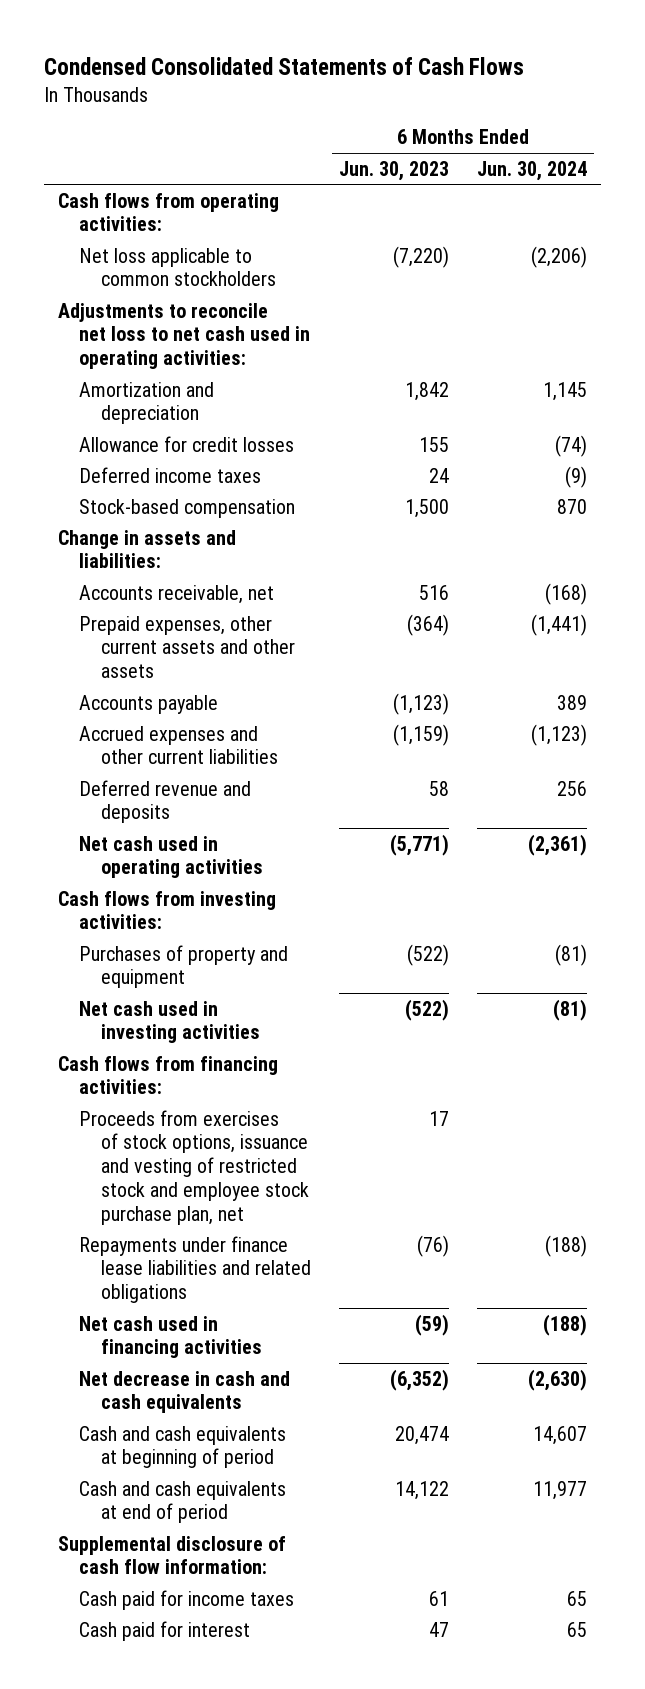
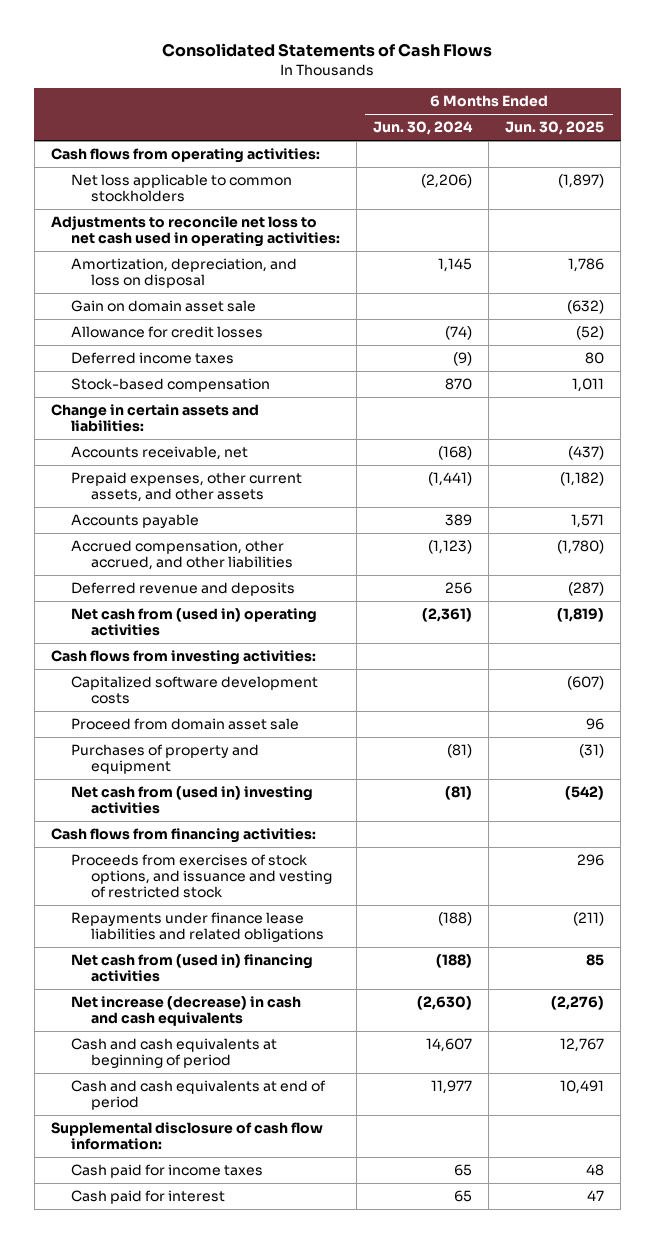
[43,56,524,75] Condensed Consolidated Statements of Cash Flows -> [162,42,493,57] Consolidated Statements of Cash Flows
[339,160,450,181] Jun. 30, 2023 -> none
none -> [505,121,605,136] Jun. 30, 2025
[79,381,215,425] Amortization and depreciation -> [71,258,298,289] Amortization, depreciation, and loss on disposal
none -> [71,300,257,313] Gain on domain asset sale
[57,529,236,569] Change in assets and liabilities: -> [50,404,259,433] Change in certain assets and liabilities:
[79,615,296,679] Prepaid expenses, other current assets and other assets -> [71,472,303,503] Prepaid expenses, other current assets, and other assets
[79,725,279,765] Accrued expenses and other current liabilities -> [71,540,294,571] Accrued compensation, other accrued, and other liabilities
[79,835,264,879] Net cash used in operating activities -> [71,608,318,637] Net cash from (used in) operating activities
none -> [71,676,319,705] Capitalized software development costs
none -> [71,718,300,731] Proceed from domain asset sale
[79,1000,261,1044] Net cash used in investing activities -> [71,786,314,815] Net cash from (used in) investing activities
[79,1109,310,1225] Proceeds from exercises of stock options, issuance and vesting of restricted stock and employee stock purchase plan, net -> [71,854,333,899] Proceeds from exercises of stock options, and issuance and vesting of restricted stock
[79,1315,263,1359] Net cash used in financing activities -> [71,954,314,983] Net cash from (used in) financing activities
[79,1370,291,1414] Net decrease in cash and cash equivalents -> [71,996,302,1027] Net increase (decrease) in cash and cash equivalents

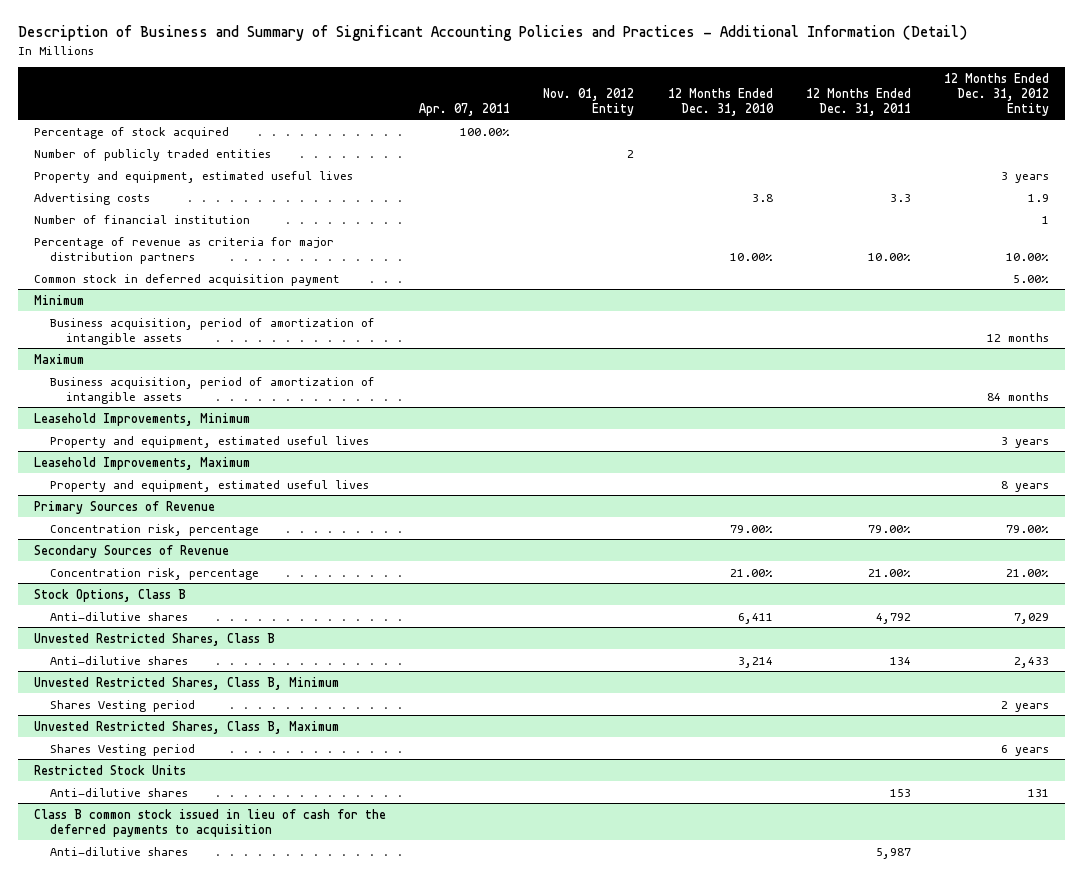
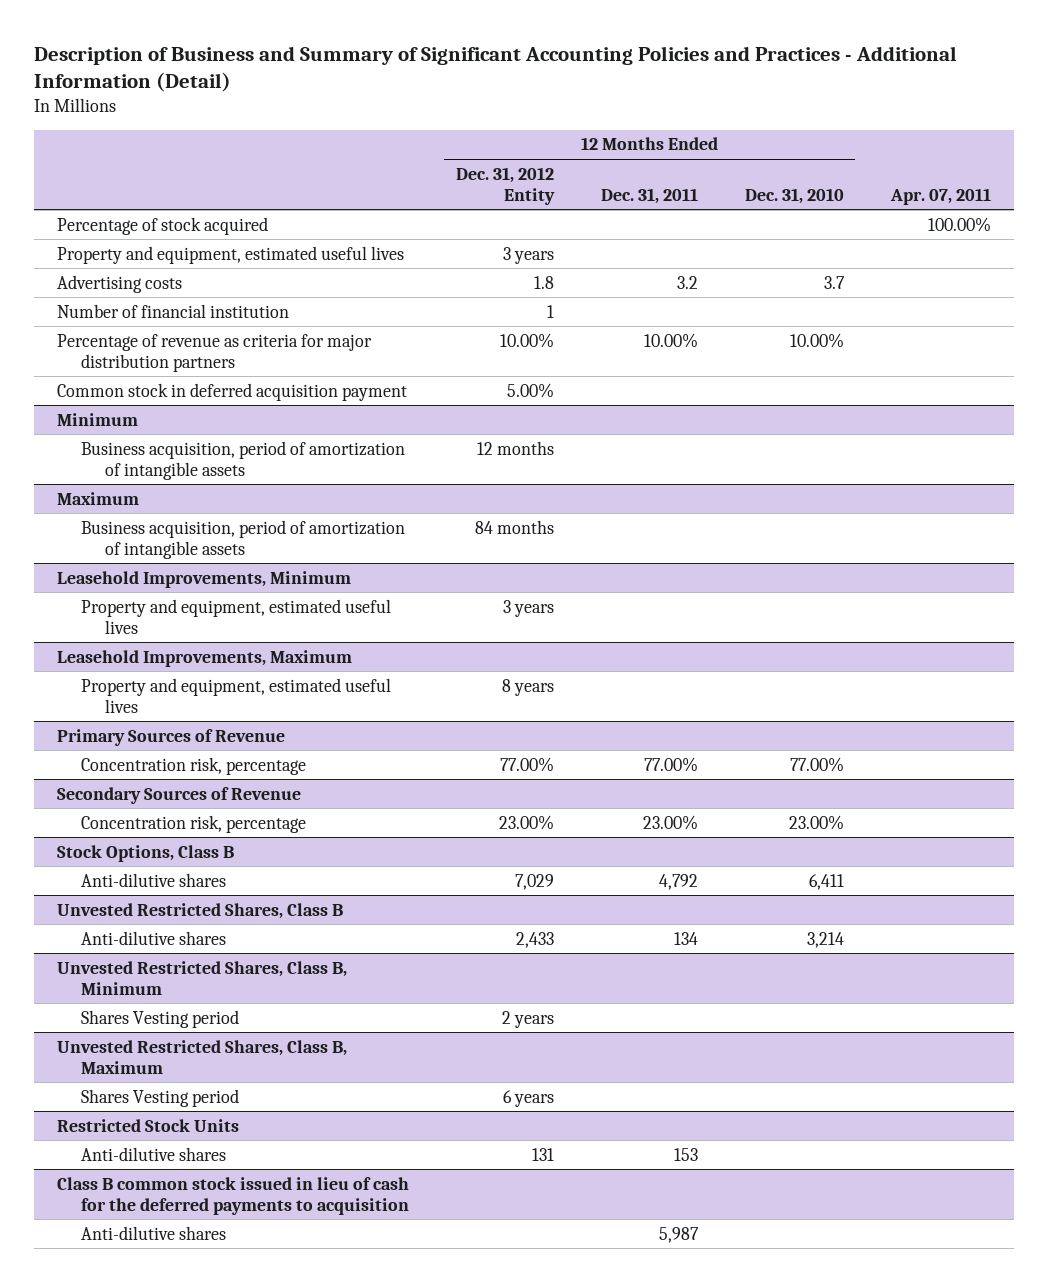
[543,87,635,116] Nov. 01, 2012 Entity -> none
[34,148,272,161] Number of publicly traded entities -> none
[751,193,773,202] 3.8 -> [823,275,845,289] 3.7
[889,193,911,202] 3.3 -> [676,275,698,289] 3.2
[1027,193,1049,202] 1.9 -> [533,275,554,289] 1.8
[729,524,773,533] 79.00% -> [789,756,844,772] 77.00%
[867,524,911,533] 79.00% -> [643,756,698,772] 77.00%
[1005,524,1049,533] 79.00% -> [499,756,554,772] 77.00%
[729,568,773,577] 21.00% -> [788,814,844,830] 23.00%
[867,568,911,577] 21.00% -> [642,814,698,830] 23.00%
[1005,568,1049,577] 21.00% -> [498,814,554,830] 23.00%

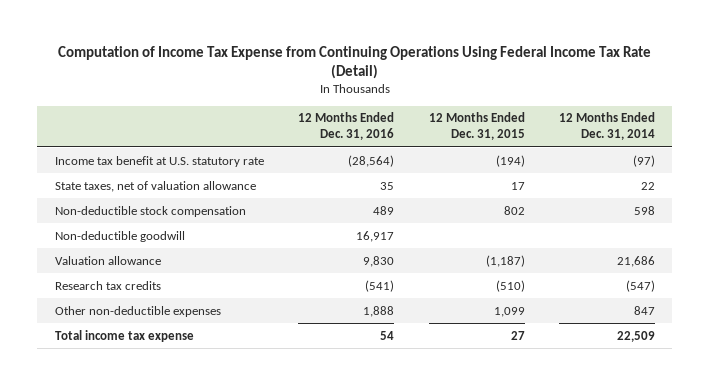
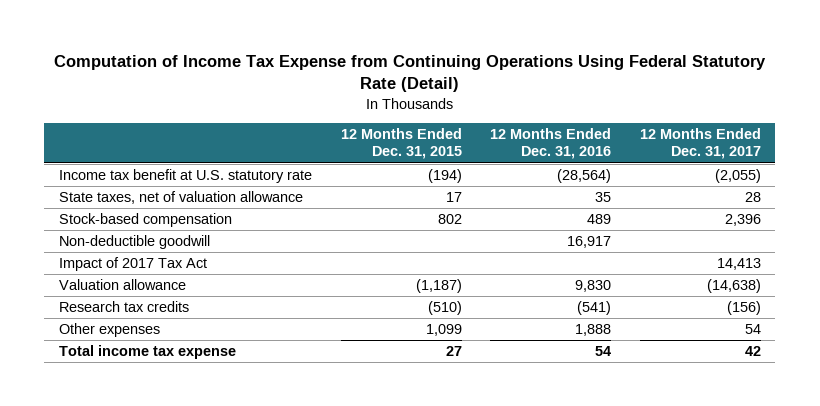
[57,45,651,80] Computation of Income Tax Expense from Continuing Operations Using Federal Income Tax Rate (Detail) -> [53,54,766,93] Computation of Income Tax Expense from Continuing Operations Using Federal Statutory Rate (Detail)
[558,112,655,141] 12 Months Ended Dec. 31, 2014 -> none
none -> [640,128,762,160] 12 Months Ended Dec. 31, 2017
[54,205,246,217] Non-deductible stock compensation -> [58,213,232,228] Stock-based compensation
none -> [58,257,207,272] Impact of 2017 Tax Act
[54,305,221,317] Other non-deductible expenses -> [58,323,160,338] Other expenses

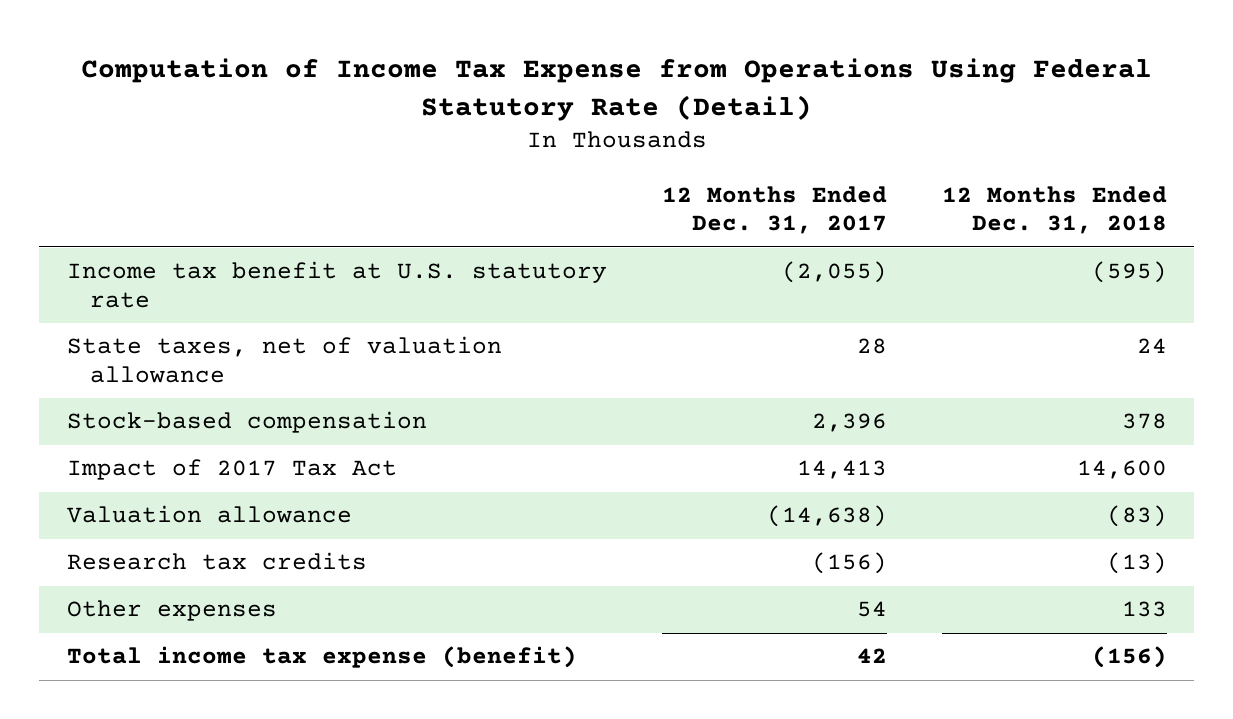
[53,54,766,93] Computation of Income Tax Expense from Continuing Operations Using Federal Statutory Rate (Detail) -> [80,57,1152,121] Computation of Income Tax Expense from Operations Using Federal Statutory Rate (Detail)
[340,128,462,160] 12 Months Ended Dec. 31, 2015 -> none
[490,128,612,160] 12 Months Ended Dec. 31, 2016 -> none
none -> [941,186,1167,235] 12 Months Ended Dec. 31, 2018
[58,235,210,250] Non-deductible goodwill -> none
[58,345,236,360] Total income tax expense -> [66,646,577,669] Total income tax expense (benefit)

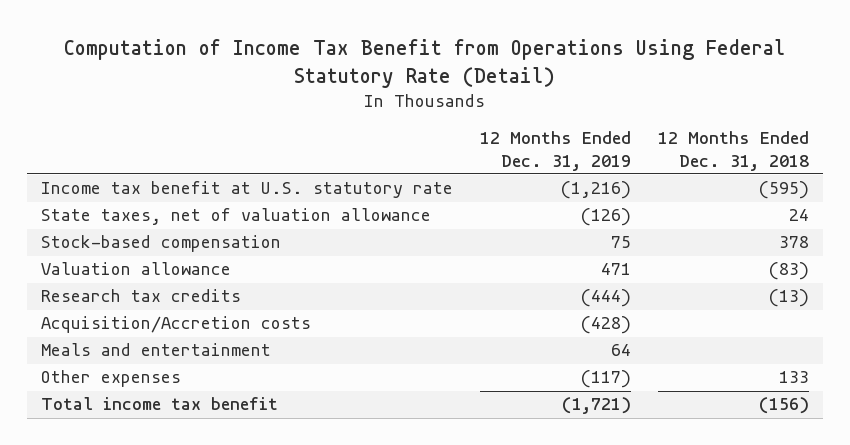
[80,57,1152,121] Computation of Income Tax Expense from Operations Using Federal Statutory Rate (Detail) -> [64,39,786,88] Computation of Income Tax Benefit from Operations Using Federal Statutory Rate (Detail)
[661,186,887,235] 12 Months Ended Dec. 31, 2017 -> none
none -> [480,131,632,171] 12 Months Ended Dec. 31, 2019
[66,459,397,481] Impact of 2017 Tax Act -> none
none -> [40,316,311,334] Acquisition/Accretion costs
none -> [40,343,271,357] Meals and entertainment
[66,646,577,669] Total income tax expense (benefit) -> [40,397,278,411] Total income tax benefit

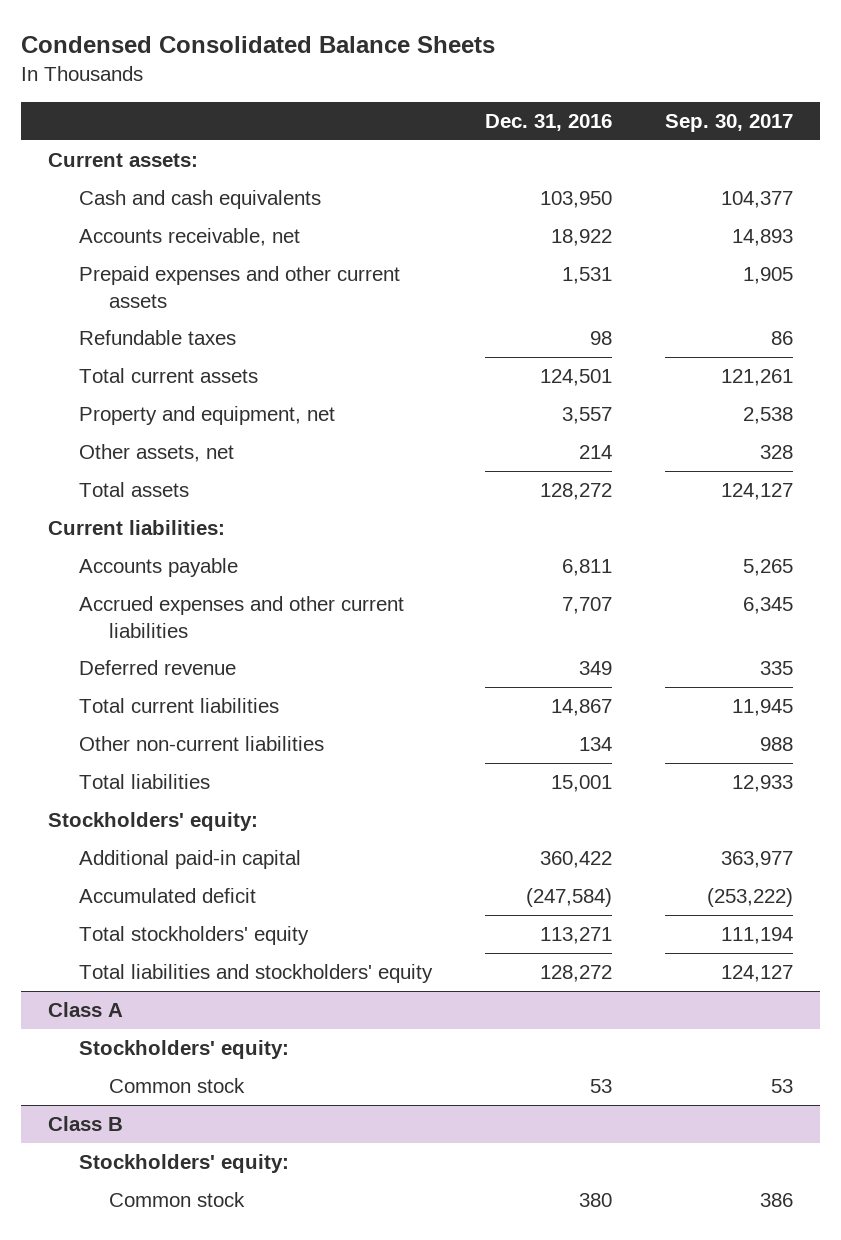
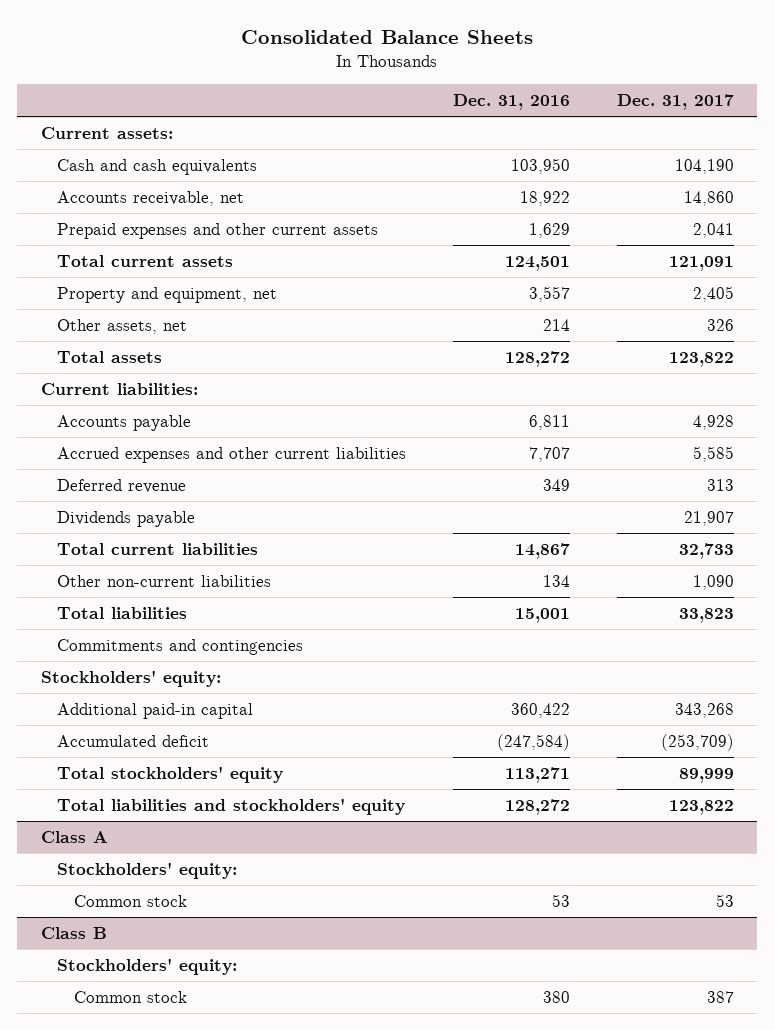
[21,36,496,54] Condensed Consolidated Balance Sheets -> [241,29,534,44] Consolidated Balance Sheets
[665,114,794,133] Sep. 30, 2017 -> none
none -> [616,93,734,110] Dec. 31, 2017
[78,330,236,346] Refundable taxes -> none
[561,267,612,285] 1,531 -> [529,223,571,239] 1,629
none -> [57,511,196,528] Dividends payable
none -> [57,639,304,656] Commitments and contingencies

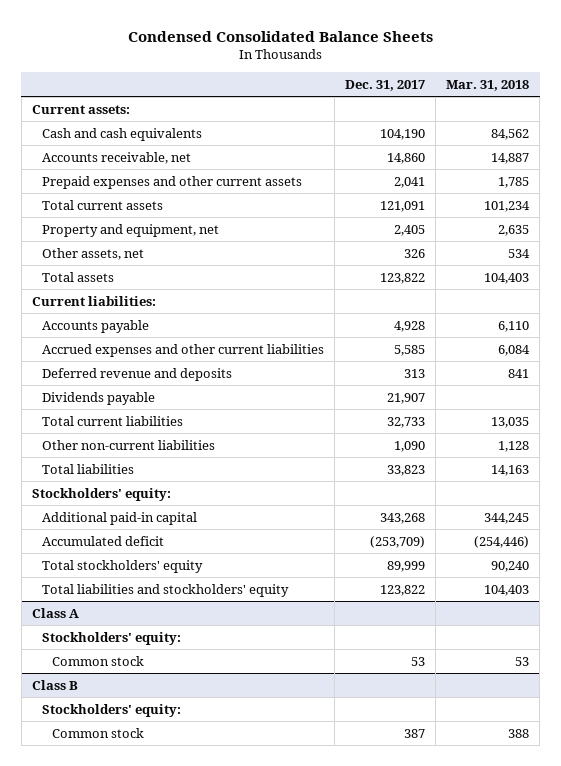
[241,29,534,44] Consolidated Balance Sheets -> [127,30,433,42] Condensed Consolidated Balance Sheets
[453,93,571,110] Dec. 31, 2016 -> none
none -> [446,80,530,92] Mar. 31, 2018
[57,479,187,494] Deferred revenue -> [42,367,233,381] Deferred revenue and deposits
[57,639,304,656] Commitments and contingencies -> none

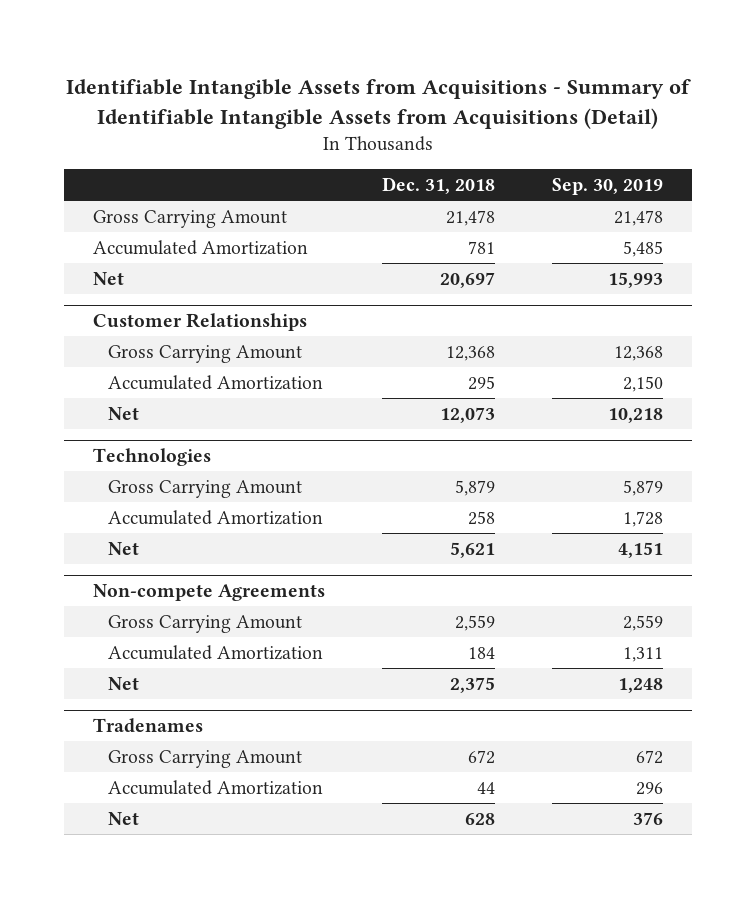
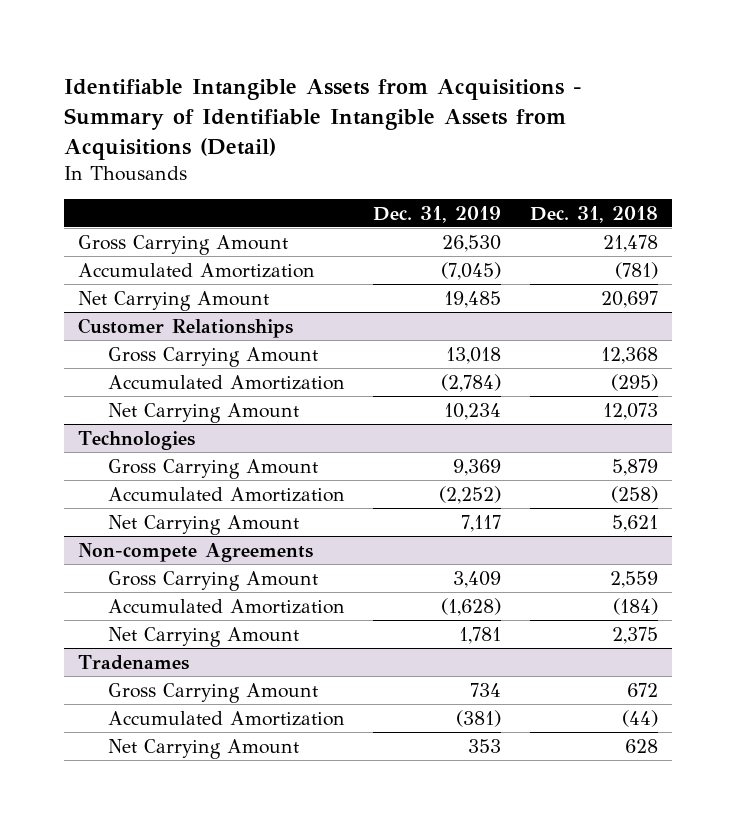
[552,177,664,195] Sep. 30, 2019 -> none
none -> [373,205,502,223] Dec. 31, 2019
[467,240,495,254] 781 -> [615,261,659,279] (781)
[92,271,124,285] Net -> [78,290,270,311] Net Carrying Amount
[467,375,495,390] 295 -> [611,373,659,391] (295)
[107,406,139,420] Net -> [107,402,299,423] Net Carrying Amount
[467,510,495,525] 258 -> [611,485,659,503] (258)
[107,541,139,555] Net -> [107,514,299,535] Net Carrying Amount
[467,646,495,659] 184 -> [613,597,659,615] (184)
[107,676,139,690] Net -> [107,626,299,647] Net Carrying Amount
[476,781,495,794] 44 -> [622,709,659,727] (44)
[107,811,139,825] Net -> [107,738,299,759] Net Carrying Amount

